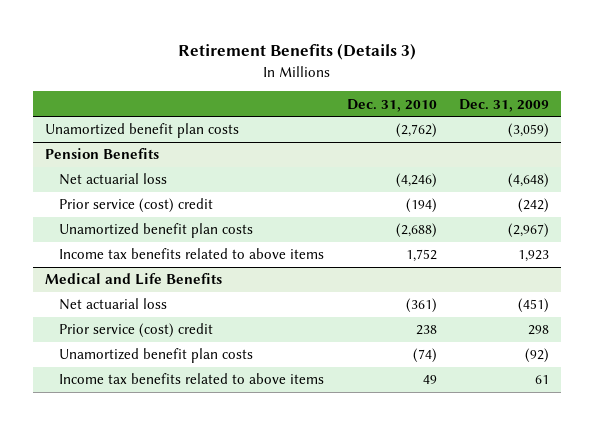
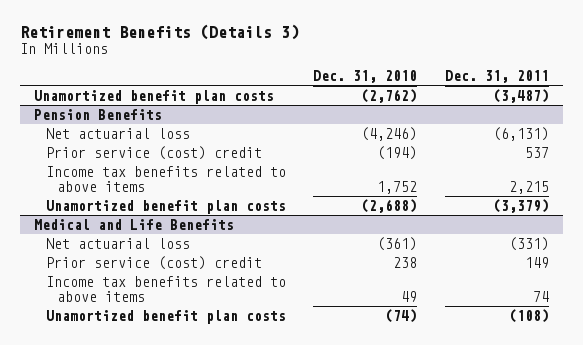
[459,98,550,112] Dec. 31, 2009 -> none
none -> [444,69,549,83] Dec. 31, 2011
[58,223,253,239] Unamortized benefit plan costs -> [45,200,286,215] Unamortized benefit plan costs
[58,348,253,364] Unamortized benefit plan costs -> [45,310,286,325] Unamortized benefit plan costs

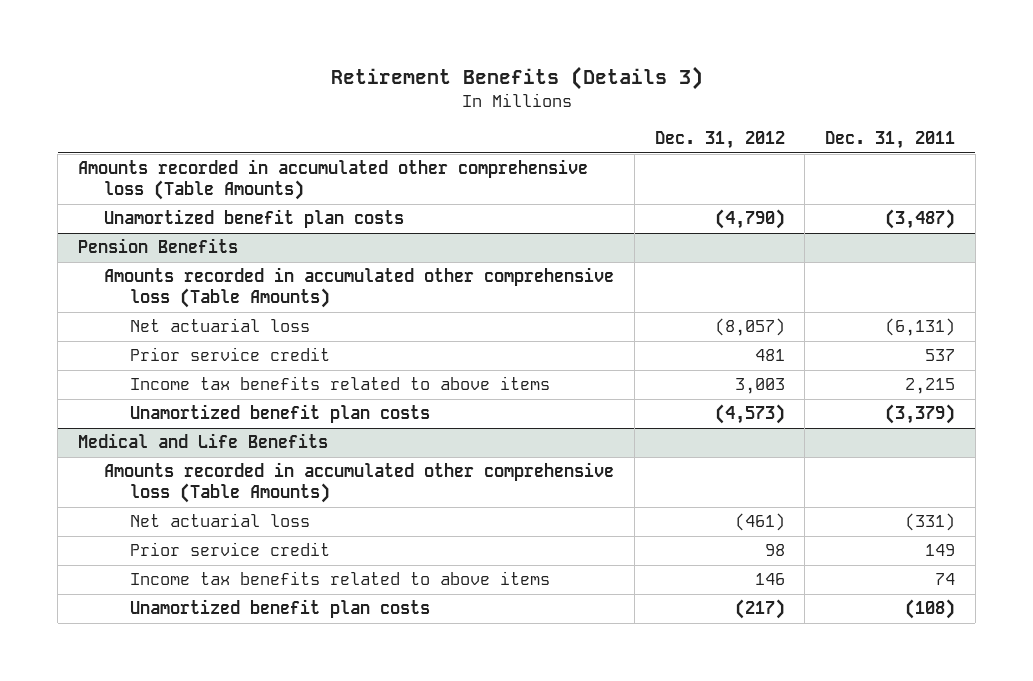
[313,69,418,83] Dec. 31, 2010 -> none
none -> [654,131,785,150] Dec. 31, 2012
none -> [78,159,589,201] Amounts recorded in accumulated other comprehensive loss (Table Amounts)
none -> [104,267,615,309] Amounts recorded in accumulated other comprehensive loss (Table Amounts)
[45,146,262,161] Prior service (cost) credit -> [129,347,330,362] Prior service credit
none -> [104,462,615,504] Amounts recorded in accumulated other comprehensive loss (Table Amounts)
[45,256,262,271] Prior service (cost) credit -> [129,542,330,557] Prior service credit

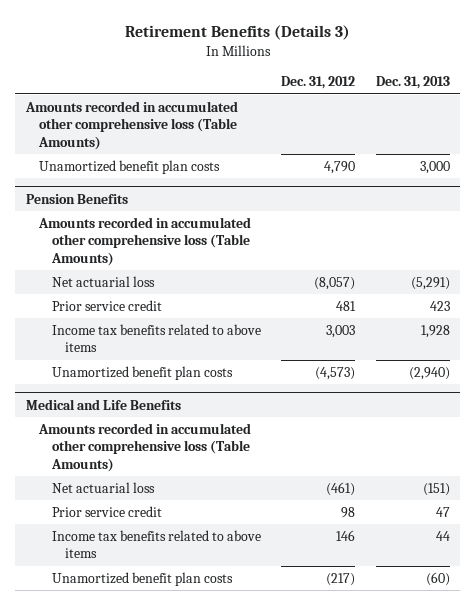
[825,131,956,150] Dec. 31, 2011 -> none
none -> [375,76,450,90] Dec. 31, 2013
[714,209,785,230] (4,790) -> [324,160,356,174] 4,790

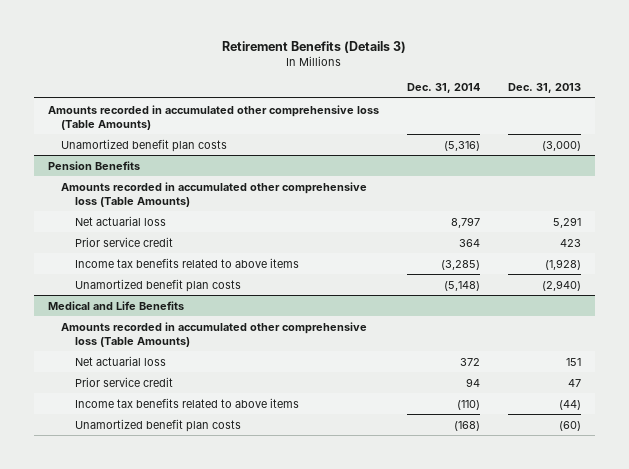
[281,76,356,90] Dec. 31, 2012 -> none
none -> [406,83,480,94] Dec. 31, 2014
[419,160,450,174] 3,000 -> [541,140,581,151] (3,000)
[410,276,450,290] (5,291) -> [552,216,581,228] 5,291
[420,324,450,338] 1,928 -> [544,258,581,270] (1,928)
[422,482,450,496] (151) -> [565,357,581,366] 151
[435,530,450,541] 44 -> [558,399,581,410] (44)

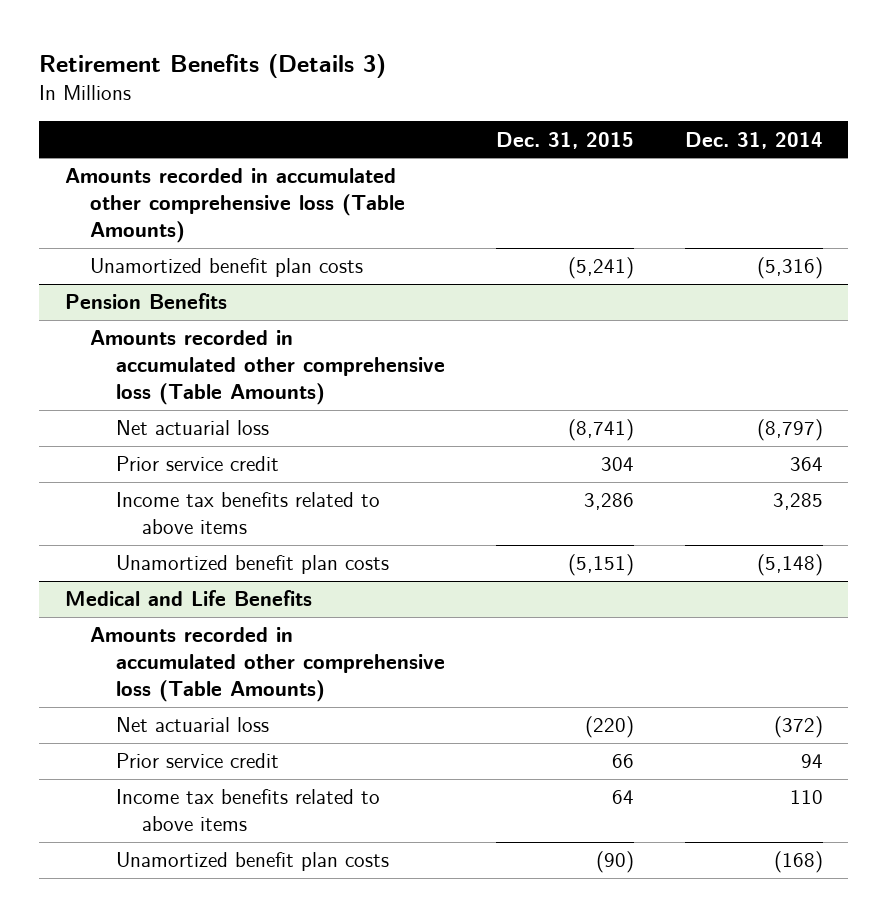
[507,83,581,94] Dec. 31, 2013 -> none
none -> [496,131,635,149] Dec. 31, 2015
[450,216,480,228] 8,797 -> [756,419,823,442] (8,797)
[440,259,480,270] (3,285) -> [772,493,823,511] 3,285
[459,357,480,366] 372 -> [773,716,823,739] (372)
[456,399,480,410] (110) -> [789,790,823,805] 110

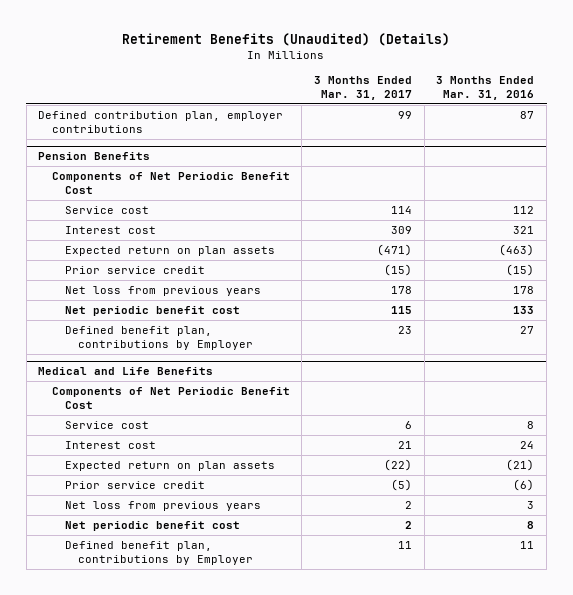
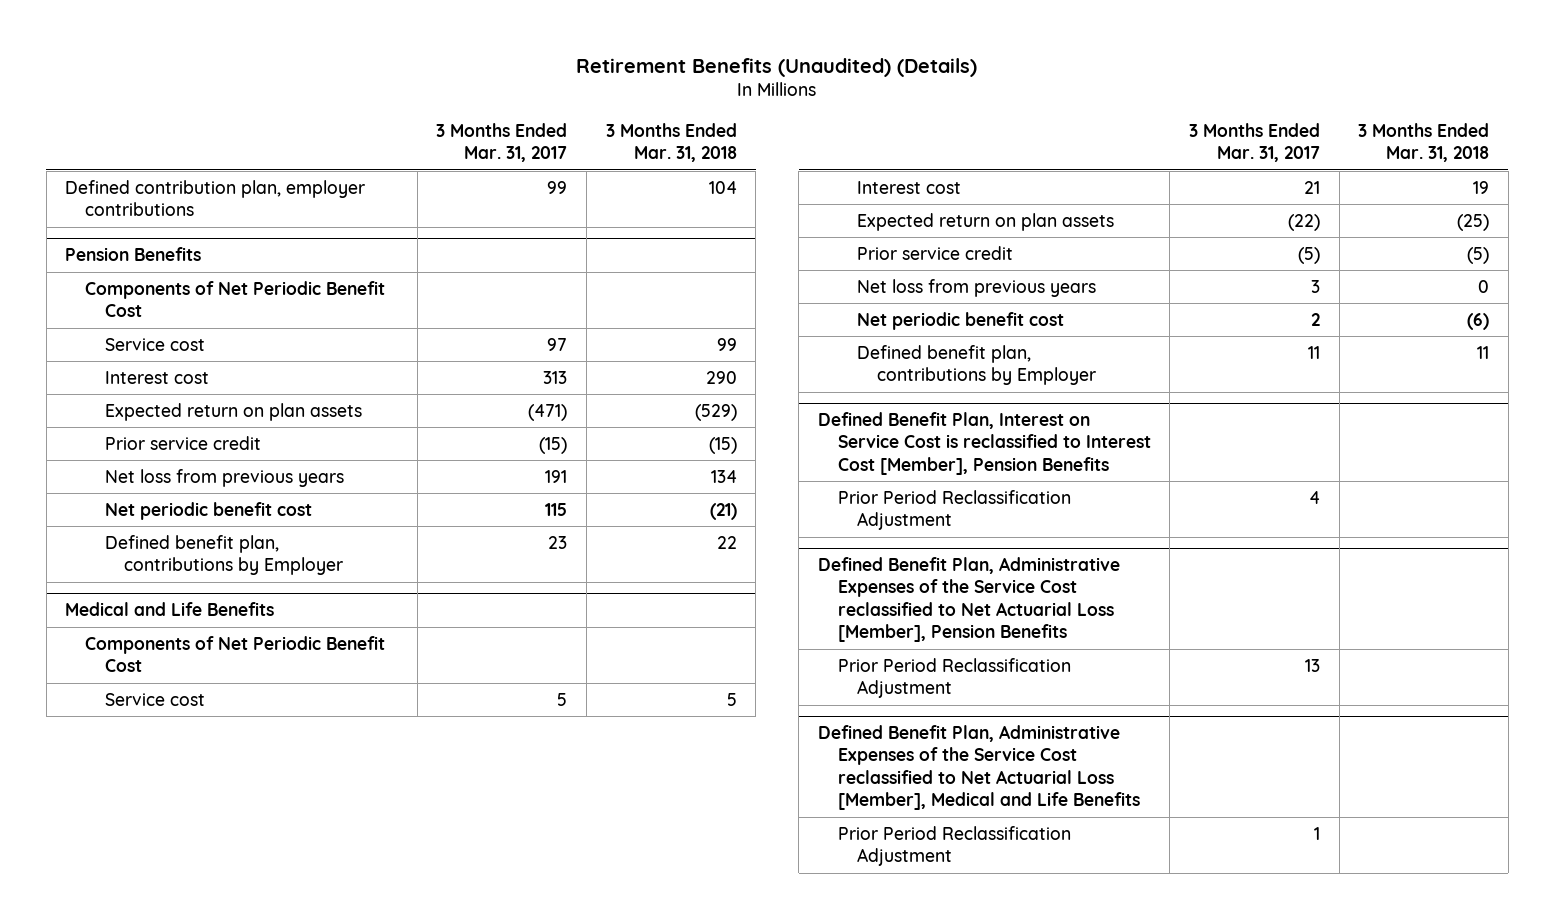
[436,75,535,101] 3 Months Ended Mar. 31, 2016 -> none
none -> [605,122,737,163] 3 Months Ended Mar. 31, 2018
[391,205,413,214] 114 -> [547,337,568,351] 97
[391,225,413,234] 309 -> [543,370,568,384] 313
[391,285,413,294] 178 -> [545,469,568,483] 191
[405,420,413,429] 6 -> [557,692,568,706] 5
[405,500,413,509] 2 -> [1310,279,1320,293] 3
none -> [818,412,1151,475] Defined Benefit Plan, Interest on Service Cost is reclassified to Interest Cost [Member], Pension Benefits
none -> [837,489,1071,531] Prior Period Reclassification Adjustment
none -> [818,557,1121,643] Defined Benefit Plan, Administrative Expenses of the Service Cost reclassified to Net Actuarial Loss [Member], Pension Benefits
none -> [837,657,1071,699] Prior Period Reclassification Adjustment
none -> [818,725,1140,811] Defined Benefit Plan, Administrative Expenses of the Service Cost reclassified to Net Actuarial Loss [Member], Medical and Life Benefits
none -> [837,825,1071,867] Prior Period Reclassification Adjustment

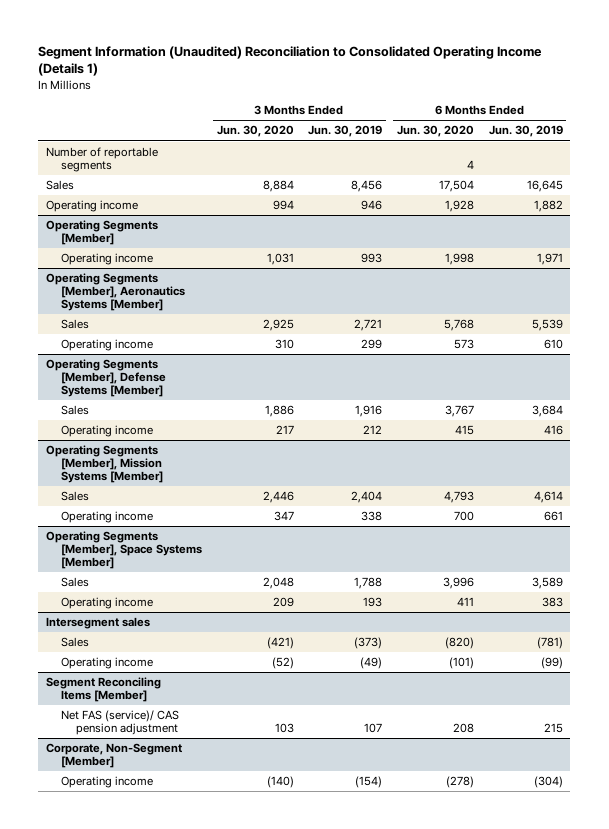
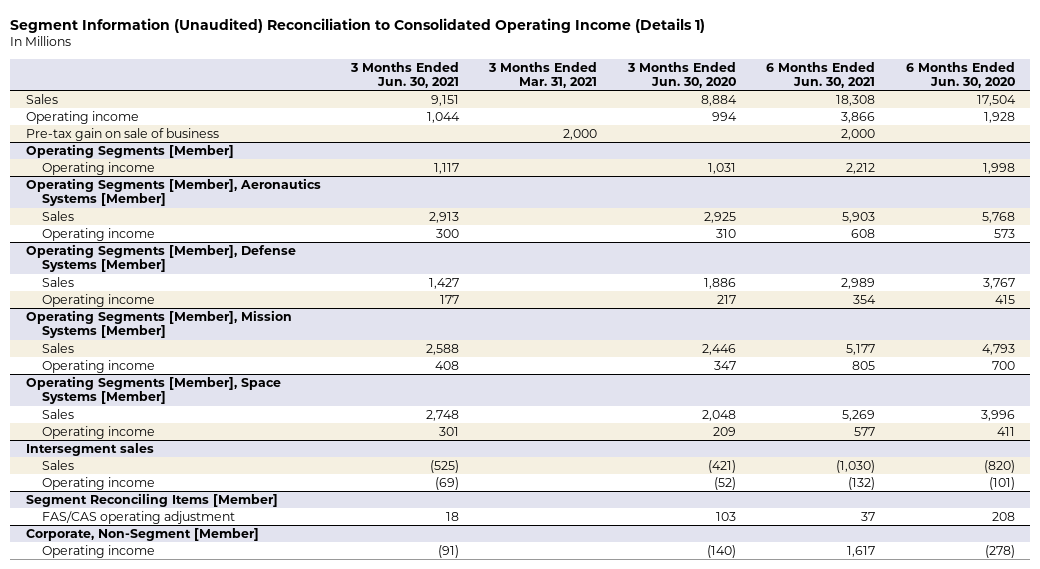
[308,125,383,138] Jun. 30, 2019 -> none
[488,125,563,138] Jun. 30, 2019 -> none
none -> [350,61,460,88] 3 Months Ended Jun. 30, 2021
none -> [488,61,598,88] 3 Months Ended Mar. 31, 2021
none -> [766,61,876,88] 6 Months Ended Jun. 30, 2021
[45,147,158,173] Number of reportable segments -> none
none -> [25,127,219,141] Pre-tax gain on sale of business
[60,710,179,736] Net FAS (service)/ CAS pension adjustment -> [42,510,236,524] FAS/CAS operating adjustment

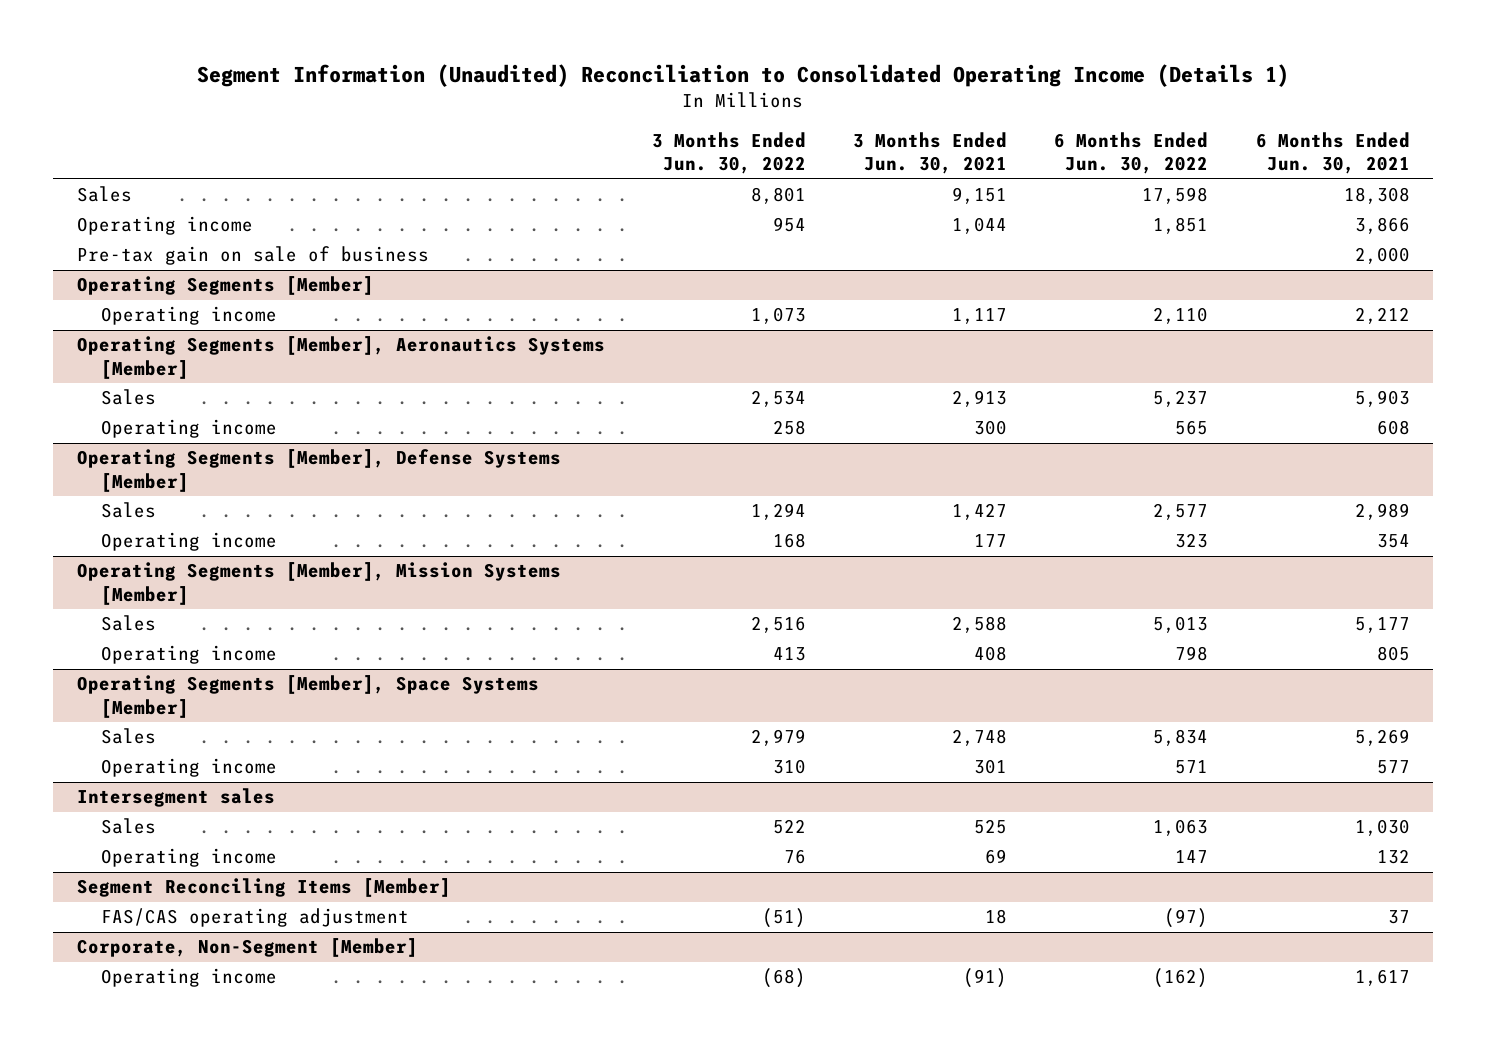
[488,61,598,88] 3 Months Ended Mar. 31, 2021 -> none
[626,61,736,88] 3 Months Ended Jun. 30, 2020 -> none
[905,61,1015,88] 6 Months Ended Jun. 30, 2020 -> none
none -> [652,131,807,175] 3 Months Ended Jun. 30, 2022
none -> [1054,131,1209,175] 6 Months Ended Jun. 30, 2022
[430,459,460,473] (525) -> [974,819,1008,835] 525
[836,459,876,473] (1,030) -> [1354,819,1410,837] 1,030
[435,476,460,490] (69) -> [985,849,1008,865] 69
[848,476,876,490] (132) -> [1376,849,1410,865] 132

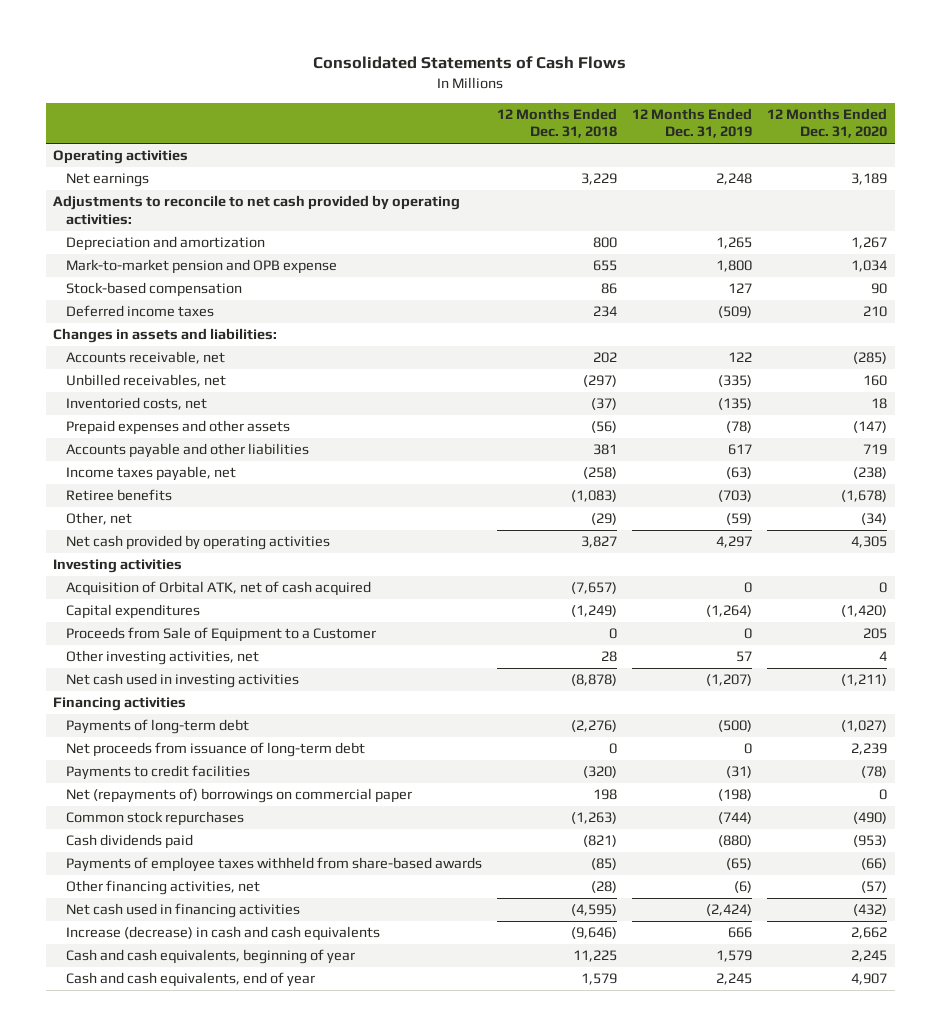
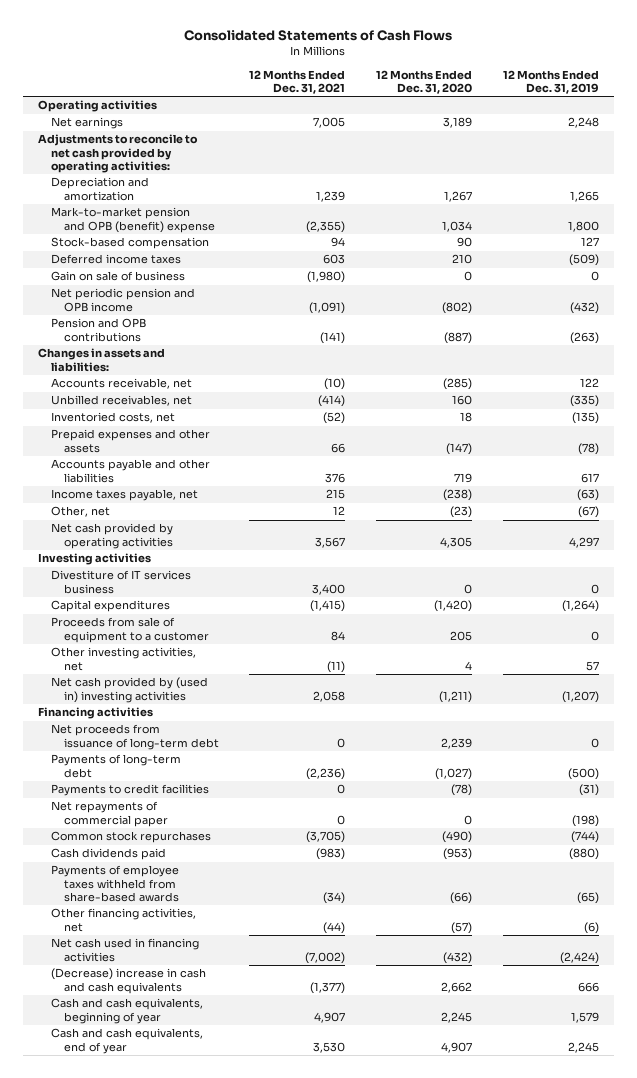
[497,107,618,139] 12 Months Ended Dec. 31, 2018 -> none
none -> [249,69,346,94] 12 Months Ended Dec. 31, 2021
[66,259,338,275] Mark-to-market pension and OPB expense -> [50,207,215,233] Mark-to-market pension and OPB (benefit) expense
none -> [50,271,185,282] Gain on sale of business
none -> [50,288,195,312] Net periodic pension and OPB income
none -> [50,318,146,342] Pension and OPB contributions
[66,489,173,502] Retiree benefits -> none
[726,513,753,526] (59) -> [577,506,599,519] (67)
[861,513,888,526] (34) -> [449,506,472,519] (23)
[66,581,372,597] Acquisition of Orbital ATK, net of cash acquired -> none
none -> [50,570,191,594] Divestiture of IT services business
[66,627,377,643] Proceeds from Sale of Equipment to a Customer -> [50,617,209,643] Proceeds from sale of equipment to a customer
[66,673,300,689] Net cash used in investing activities -> [50,677,208,703] Net cash provided by (used in) investing activities
[66,719,250,735] Payments of long-term debt -> [50,754,181,778] Payments of long-term debt
[66,788,413,804] Net (repayments of) borrowings on commercial paper -> [50,801,168,827] Net repayments of commercial paper
[66,926,381,942] Increase (decrease) in cash and cash equivalents -> [50,968,206,994] (Decrease) increase in cash and cash equivalents

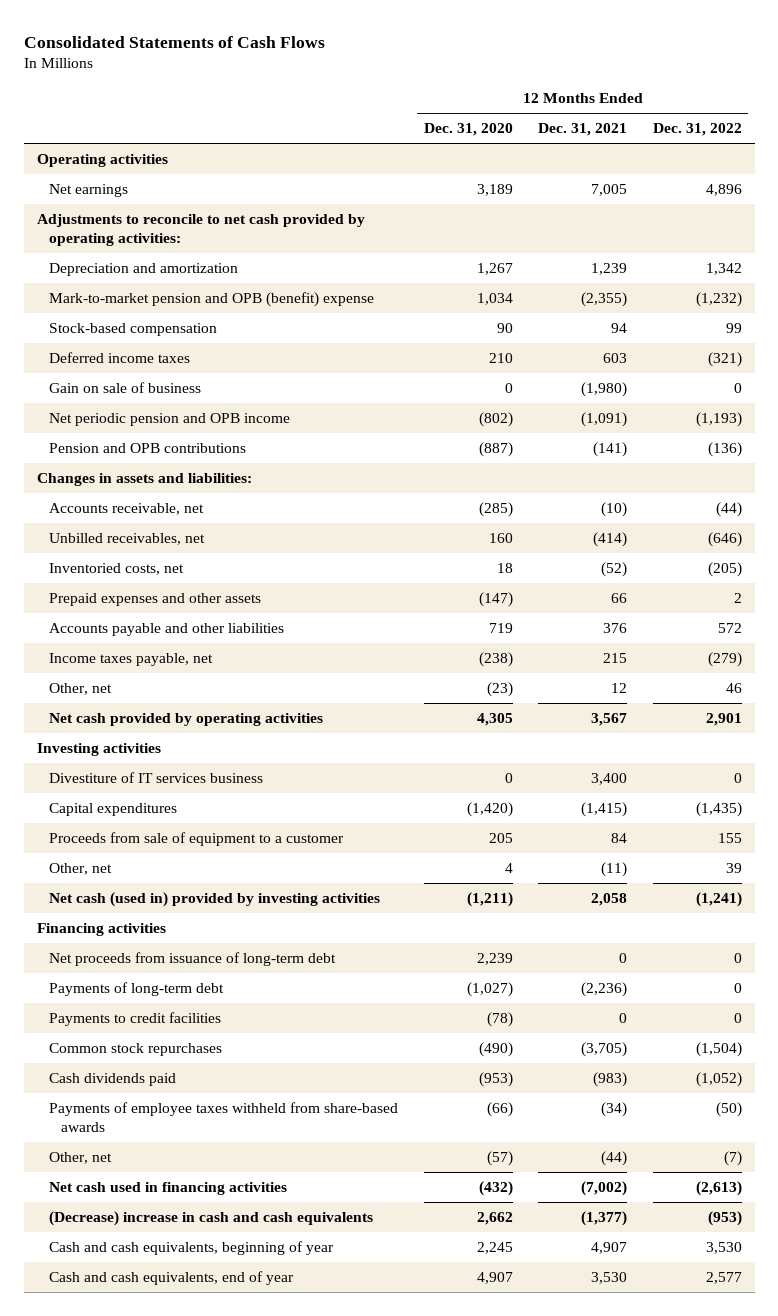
[502,69,599,94] 12 Months Ended Dec. 31, 2019 -> none
none -> [652,123,742,137] Dec. 31, 2022
[50,647,196,671] Other investing activities, net -> [49,862,113,875] Other, net
[50,677,208,703] Net cash provided by (used in) investing activities -> [49,891,381,907] Net cash (used in) provided by investing activities
[50,801,168,827] Net repayments of commercial paper -> none
[50,908,196,932] Other financing activities, net -> [49,1151,113,1164] Other, net

